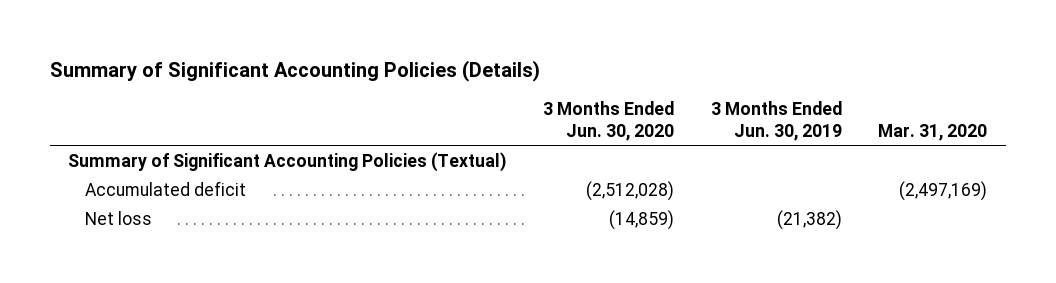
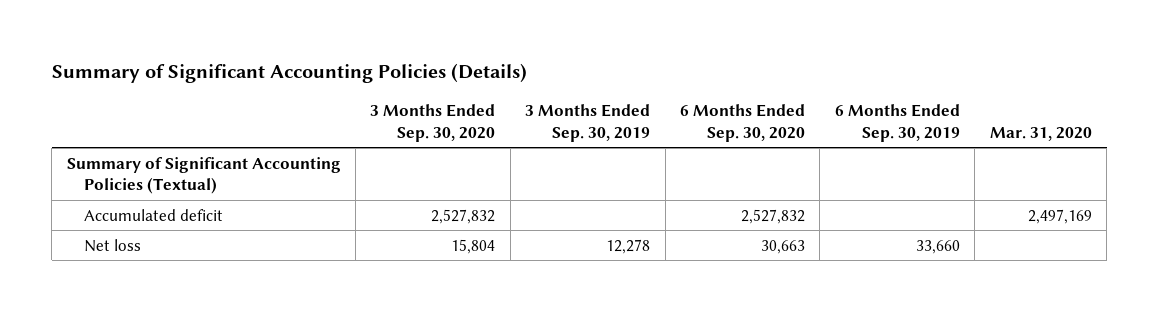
[543,101,675,141] 3 Months Ended Jun. 30, 2020 -> none
[710,101,842,141] 3 Months Ended Jun. 30, 2019 -> none
none -> [370,104,496,142] 3 Months Ended Sep. 30, 2020
none -> [525,104,651,142] 3 Months Ended Sep. 30, 2019
none -> [679,104,805,142] 6 Months Ended Sep. 30, 2020
none -> [834,104,960,142] 6 Months Ended Sep. 30, 2019
[899,180,988,201] (2,497,169) -> [1027,208,1092,224] 2,497,169

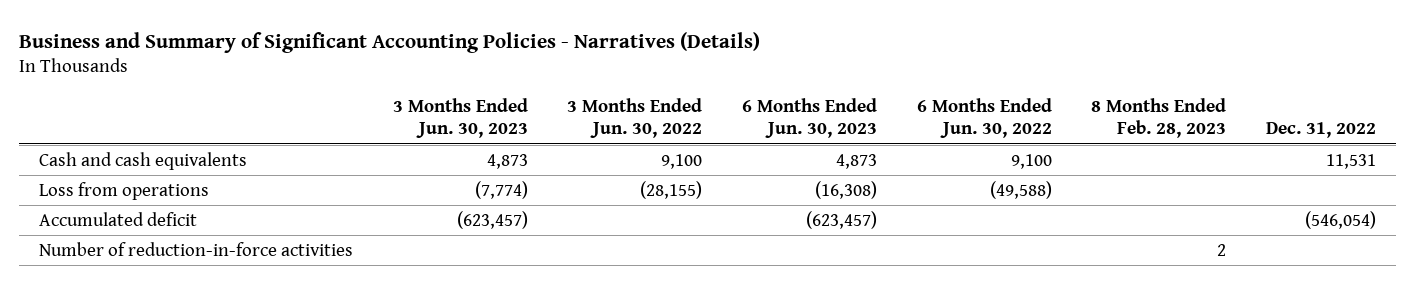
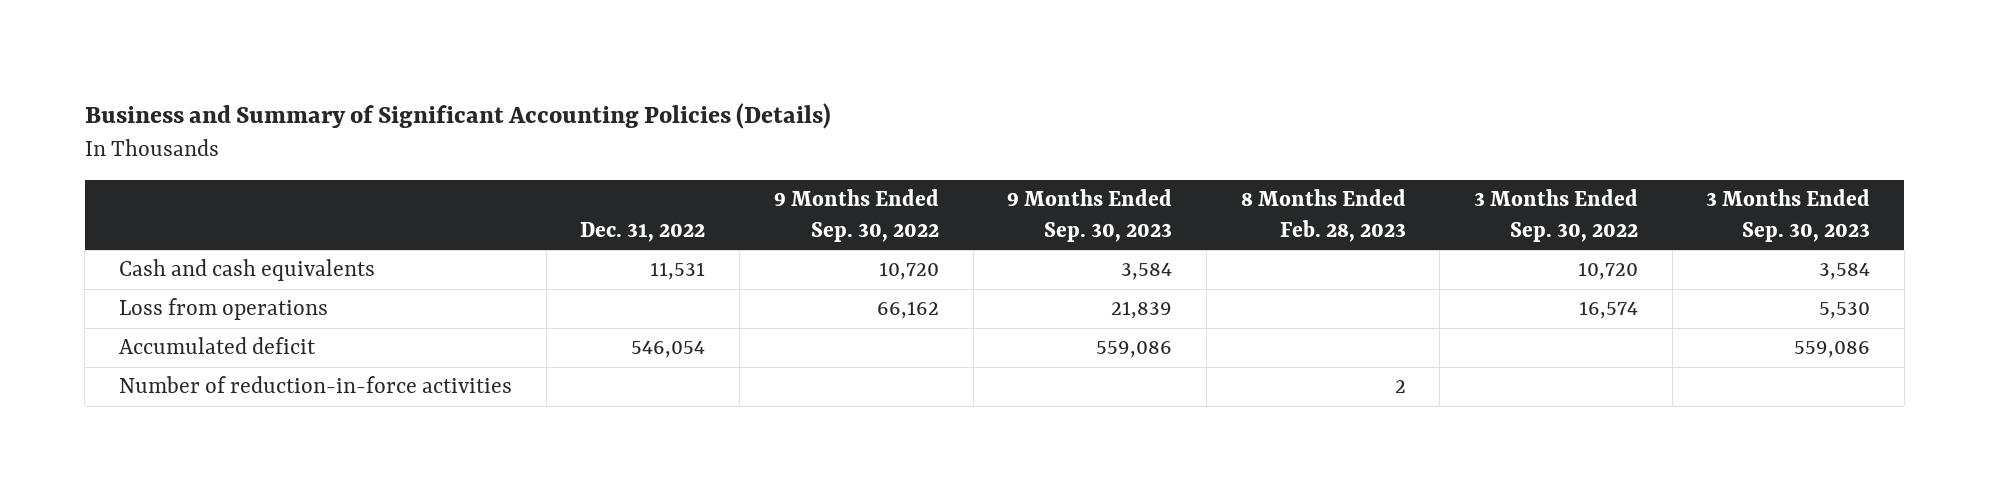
[19,31,761,53] Business and Summary of Significant Accounting Policies - Narratives (Details) -> [84,102,831,129] Business and Summary of Significant Accounting Policies (Details)
[392,97,528,139] 3 Months Ended Jun. 30, 2023 -> none
[567,97,703,139] 3 Months Ended Jun. 30, 2022 -> none
[742,97,878,139] 6 Months Ended Jun. 30, 2023 -> none
[916,97,1052,139] 6 Months Ended Jun. 30, 2022 -> none
none -> [773,189,939,242] 9 Months Ended Sep. 30, 2022
none -> [1007,189,1173,242] 9 Months Ended Sep. 30, 2023
none -> [1473,189,1638,242] 3 Months Ended Sep. 30, 2022
none -> [1706,189,1871,242] 3 Months Ended Sep. 30, 2023
[1305,210,1377,229] (546,054) -> [631,341,706,359] 546,054

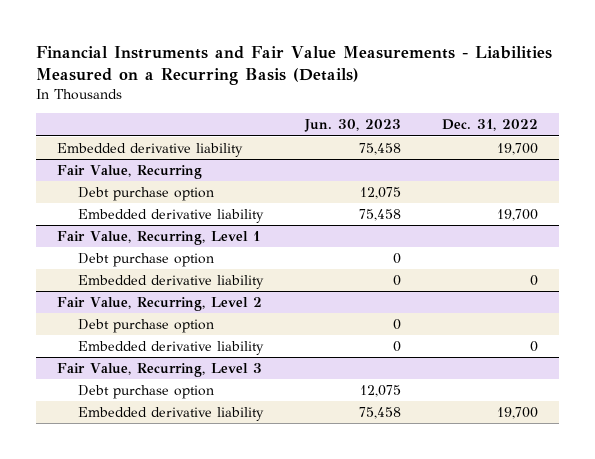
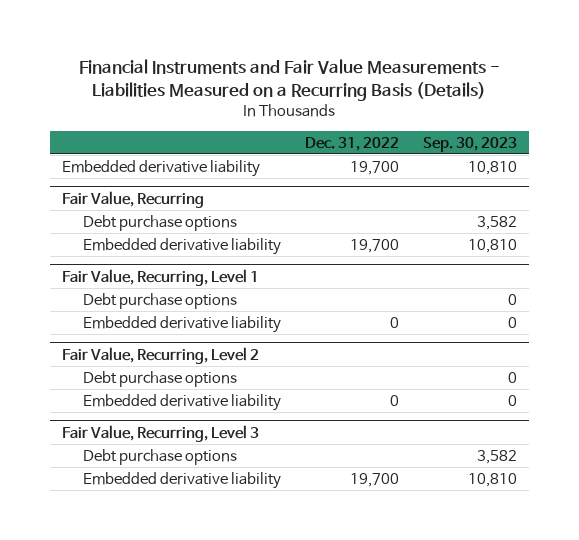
[303,119,401,133] Jun. 30, 2023 -> none
none -> [423,136,518,152] Sep. 30, 2023
[77,187,214,202] Debt purchase option -> [83,214,238,231] Debt purchase options
[77,253,214,268] Debt purchase option -> [83,292,238,309] Debt purchase options
[77,319,214,334] Debt purchase option -> [83,370,238,387] Debt purchase options
[77,385,214,400] Debt purchase option -> [83,448,238,465] Debt purchase options

